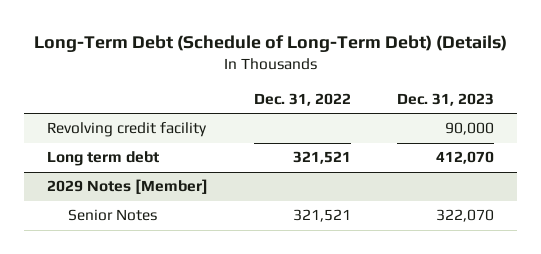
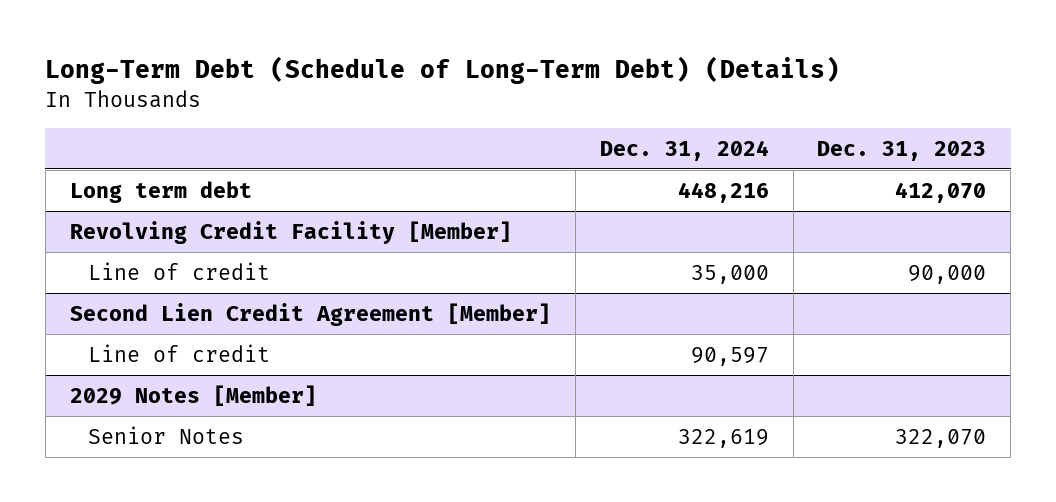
[254,92,352,106] Dec. 31, 2022 -> none
none -> [599,139,769,161] Dec. 31, 2024
[46,122,207,138] Revolving credit facility -> none
none -> [69,220,512,244] Revolving Credit Facility [Member]
none -> [87,261,270,280] Line of credit
none -> [69,302,551,326] Second Lien Credit Agreement [Member]
none -> [87,343,270,362] Line of credit

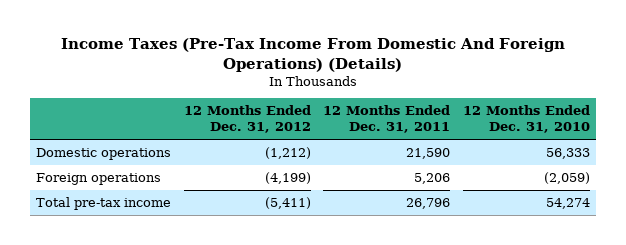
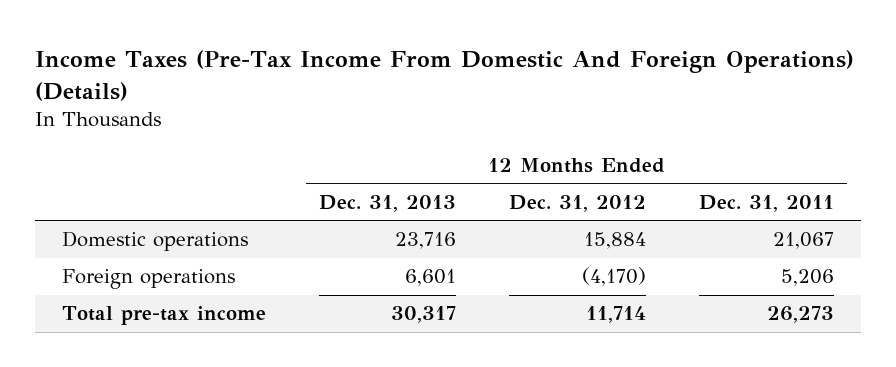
[463,105,591,134] 12 Months Ended Dec. 31, 2010 -> none
none -> [319,194,457,212] Dec. 31, 2013
[264,147,311,160] (1,212) -> [584,232,647,250] 15,884
[406,148,451,160] 21,590 -> [773,232,835,250] 21,067
[264,172,311,185] (4,199) -> [582,267,647,287] (4,170)
[264,197,311,210] (5,411) -> [586,306,647,324] 11,714
[406,198,451,210] 26,796 -> [767,306,835,324] 26,273

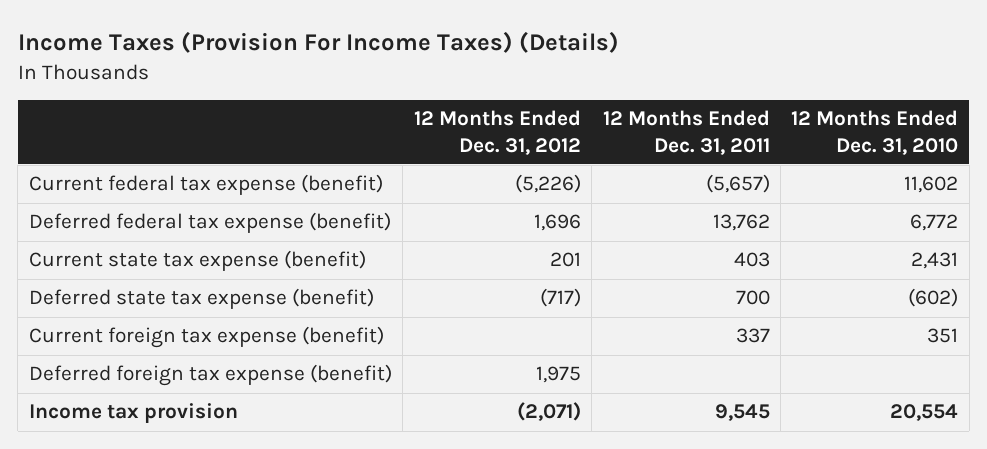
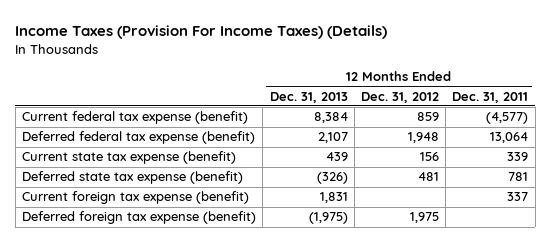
[791,109,959,155] 12 Months Ended Dec. 31, 2010 -> none
none -> [269,91,348,103] Dec. 31, 2013
[514,174,581,194] (5,226) -> [416,112,439,122] 859
[705,174,770,194] (5,657) -> [486,112,529,125] (4,577)
[533,214,581,232] 1,696 -> [407,132,439,144] 1,948
[712,214,770,232] 13,762 -> [490,132,529,144] 13,064
[549,252,581,268] 201 -> [419,152,439,162] 156
[733,252,770,268] 403 -> [507,152,529,162] 339
[539,288,581,308] (717) -> [417,172,439,182] 481
[735,290,770,306] 700 -> [508,172,529,182] 781
[28,403,238,424] Income tax provision -> none

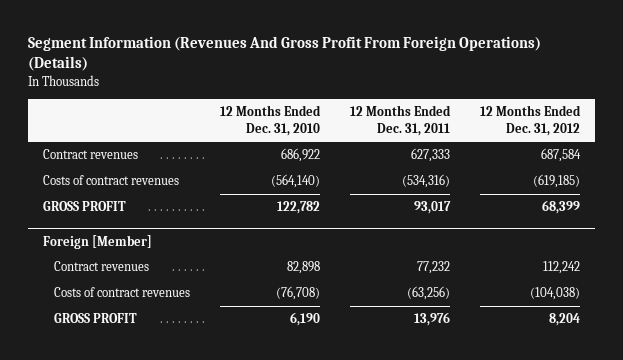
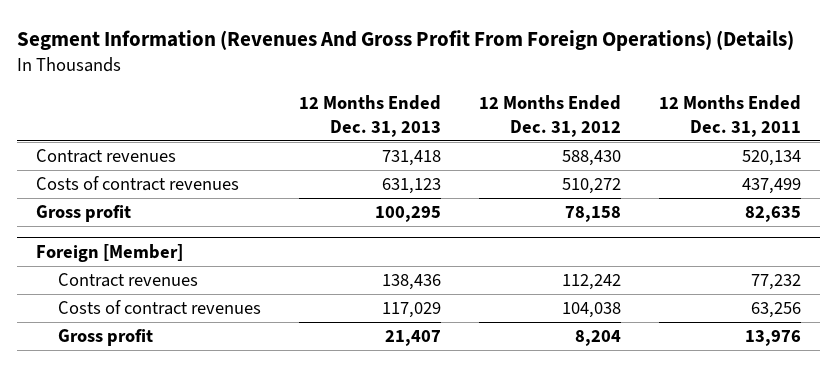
[220,105,322,136] 12 Months Ended Dec. 31, 2010 -> none
none -> [298,95,441,137] 12 Months Ended Dec. 31, 2013
[410,148,450,163] 627,333 -> [741,150,801,167] 520,134
[540,148,581,163] 687,584 -> [561,150,621,167] 588,430
[401,174,450,189] (534,316) -> [741,178,801,195] 437,499
[532,174,580,189] (619,185) -> [561,178,621,195] 510,272
[43,201,127,212] GROSS PROFIT -> [36,205,132,223] Gross profit
[413,201,451,215] 93,017 -> [744,206,801,223] 82,635
[541,200,580,215] 68,399 -> [564,206,621,223] 78,158
[406,286,450,301] (63,256) -> [750,302,801,319] 63,256
[529,287,580,301] (104,038) -> [561,302,621,319] 104,038
[54,313,138,324] GROSS PROFIT -> [57,329,153,347] Gross profit

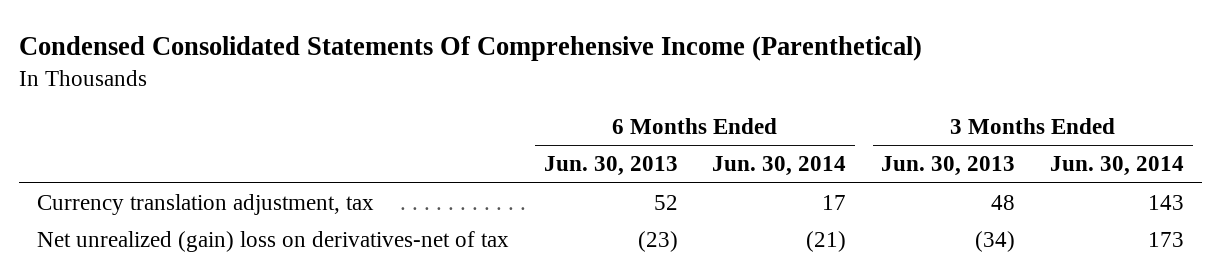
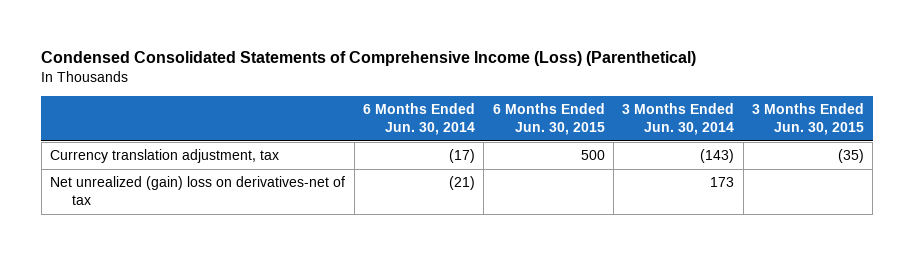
[19,35,923,61] Condensed Consolidated Statements Of Comprehensive Income (Parenthetical) -> [41,50,697,66] Condensed Consolidated Statements of Comprehensive Income (Loss) (Parenthetical)
[543,156,678,177] Jun. 30, 2013 -> none
[881,156,1016,177] Jun. 30, 2013 -> none
none -> [492,102,605,135] 6 Months Ended Jun. 30, 2015
none -> [752,102,865,135] 3 Months Ended Jun. 30, 2015
[822,194,847,210] 17 -> [448,149,475,164] (17)
[1148,194,1185,210] 143 -> [700,149,735,164] (143)

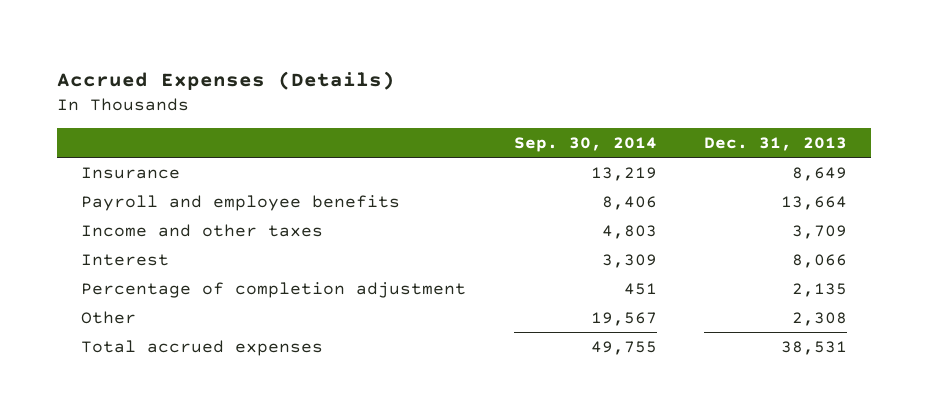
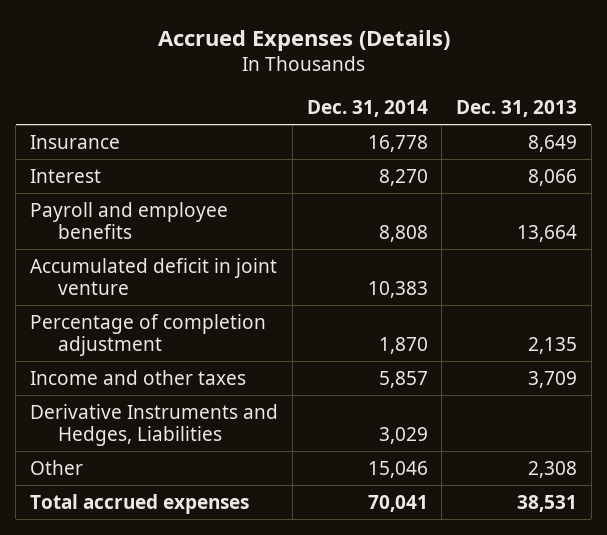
[513,137,657,153] Sep. 30, 2014 -> none
none -> [306,100,428,118] Dec. 31, 2014
[81,194,401,211] Payroll and employee benefits -> [30,201,229,239] Payroll and employee benefits
none -> [30,257,278,295] Accumulated deficit in joint venture
[81,223,324,237] Income and other taxes -> [30,369,247,385] Income and other taxes
none -> [30,403,279,446] Derivative Instruments and Hedges, Liabilities

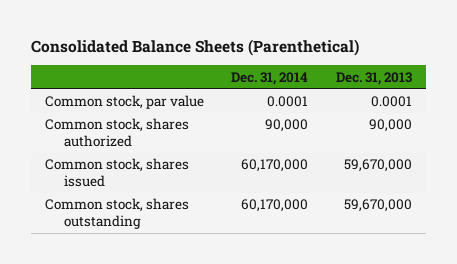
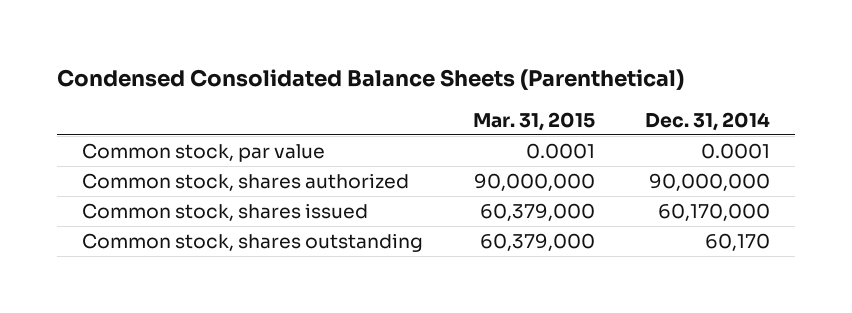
[30,38,359,56] Consolidated Balance Sheets (Parenthetical) -> [56,69,684,91] Condensed Consolidated Balance Sheets (Parenthetical)
[335,71,412,85] Dec. 31, 2013 -> none
none -> [472,111,595,131] Mar. 31, 2015
[265,119,309,133] 90,000 -> [648,172,770,191] 90,000,000
[241,199,309,213] 60,170,000 -> [704,232,770,251] 60,170

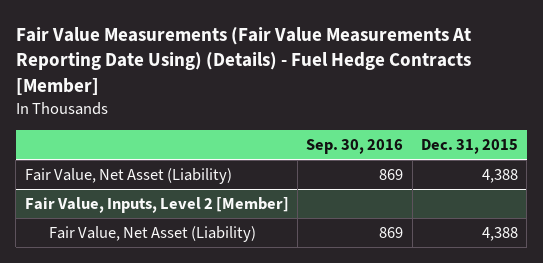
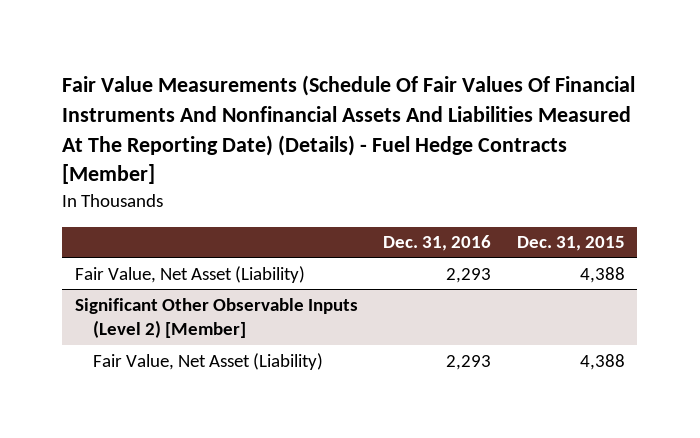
[15,27,471,95] Fair Value Measurements (Fair Value Measurements At Reporting Date Using) (Details) - Fuel Hedge Contracts [Member] -> [62,74,636,185] Fair Value Measurements (Schedule Of Fair Values Of Financial Instruments And Nonfinancial Assets And Liabilities Measured At The Reporting Date) (Details) - Fuel Hedge Contracts [Member]
[306,139,404,155] Sep. 30, 2016 -> none
none -> [383,235,492,252] Dec. 31, 2016
[24,196,289,213] Fair Value, Inputs, Level 2 [Member] -> [74,297,358,339] Significant Other Observable Inputs (Level 2) [Member]

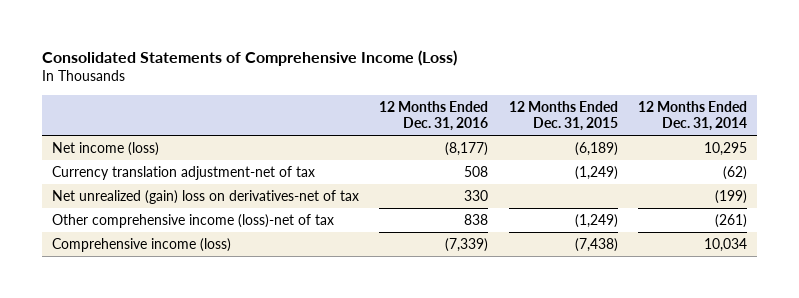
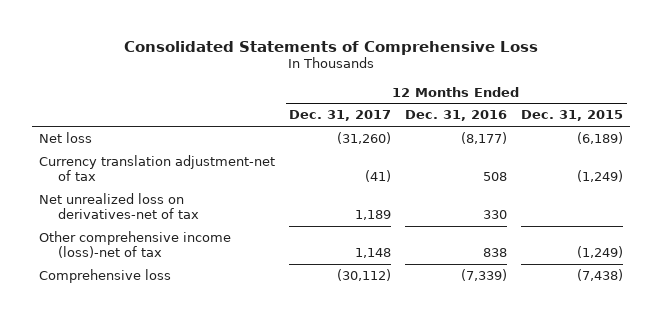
[41,49,457,66] Consolidated Statements of Comprehensive Income (Loss) -> [124,40,539,55] Consolidated Statements of Comprehensive Loss
[638,100,748,132] 12 Months Ended Dec. 31, 2014 -> none
none -> [289,110,392,122] Dec. 31, 2017
[51,141,159,156] Net income (loss) -> [39,131,93,143] Net loss
[51,189,359,204] Net unrealized (gain) loss on derivatives-net of tax -> [39,192,199,220] Net unrealized loss on derivatives-net of tax
[51,237,231,252] Comprehensive income (loss) -> [39,268,172,283] Comprehensive loss

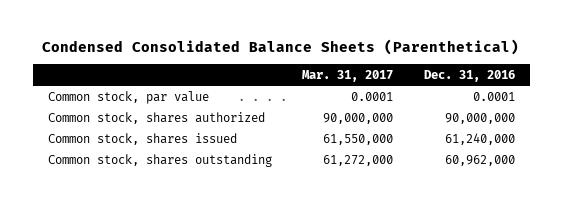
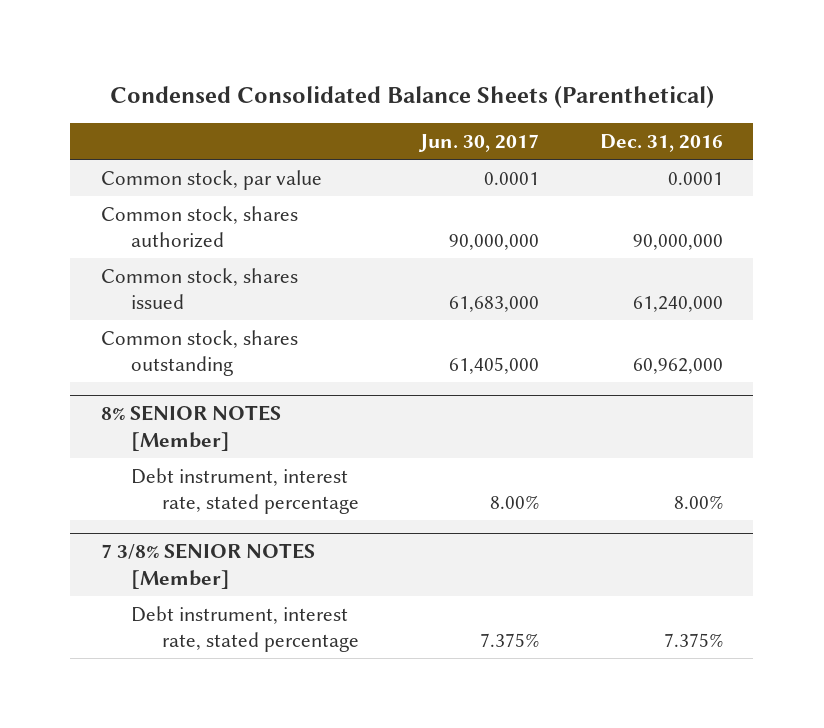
[302,69,394,82] Mar. 31, 2017 -> none
none -> [418,134,540,153] Jun. 30, 2017
none -> [100,404,281,451] 8% SENIOR NOTES [Member]
none -> [131,467,360,515] Debt instrument, interest rate, stated percentage
none -> [100,542,315,589] 7 3/8% SENIOR NOTES [Member]
none -> [131,605,360,653] Debt instrument, interest rate, stated percentage

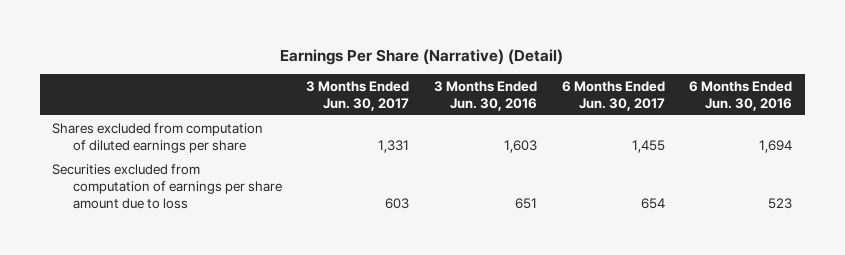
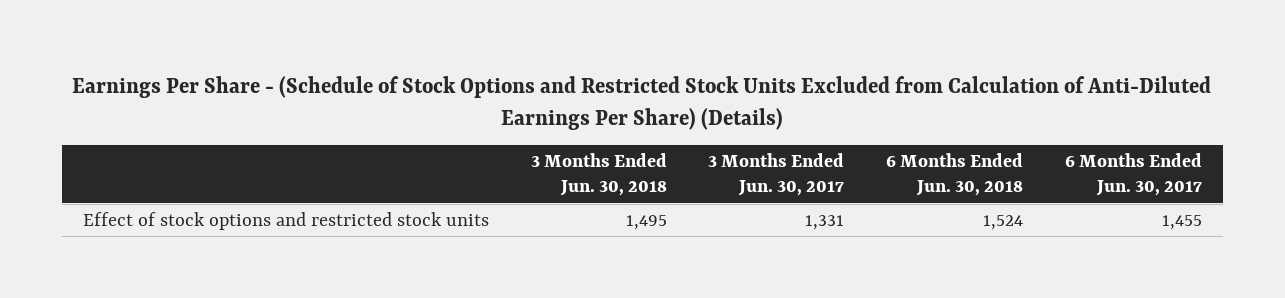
[280,48,564,65] Earnings Per Share (Narrative) (Detail) -> [72,76,1212,130] Earnings Per Share - (Schedule of Stock Options and Restricted Stock Units Excluded from Calculation of Anti-Diluted Earnings Per Share) (Details)
[434,80,538,111] 3 Months Ended Jun. 30, 2016 -> none
[689,80,793,111] 6 Months Ended Jun. 30, 2016 -> none
none -> [530,153,667,197] 3 Months Ended Jun. 30, 2018
none -> [885,153,1023,197] 6 Months Ended Jun. 30, 2018
[52,163,282,209] Securities excluded from computation of earnings per share amount due to loss -> none
[52,122,264,153] Shares excluded from computation of diluted earnings per share -> [82,212,489,231] Effect of stock options and restricted stock units

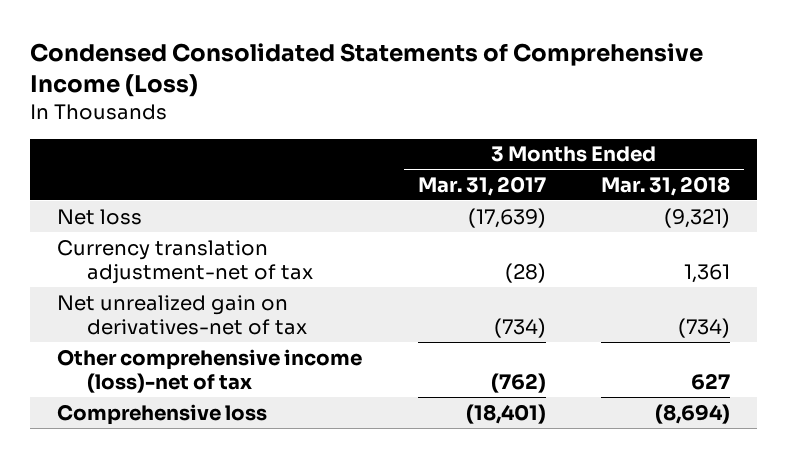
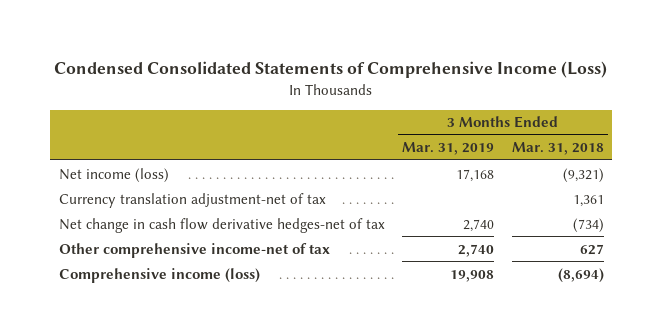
[417,175,546,196] Mar. 31, 2017 -> none
none -> [402,142,495,156] Mar. 31, 2019
[57,208,143,225] Net loss -> [58,167,169,183] Net income (loss)
[57,294,308,335] Net unrealized gain on derivatives-net of tax -> [58,217,385,233] Net change in cash flow derivative hedges-net of tax
[57,348,363,393] Other comprehensive income (loss)-net of tax -> [58,242,330,258] Other comprehensive income-net of tax
[57,403,268,425] Comprehensive loss -> [58,267,260,283] Comprehensive income (loss)

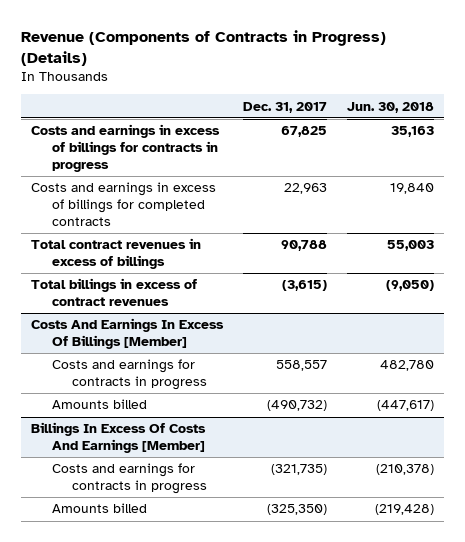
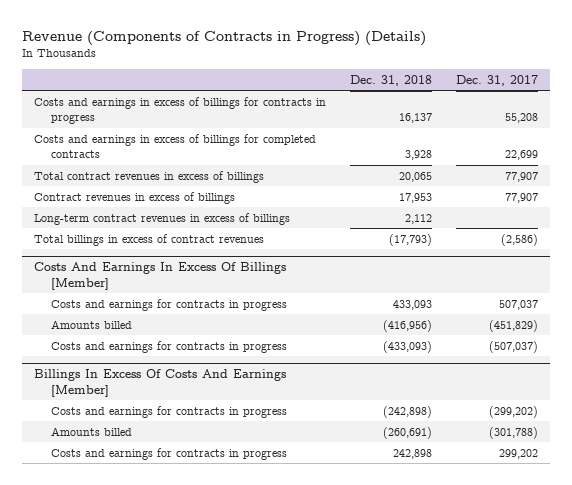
[347,101,435,113] Jun. 30, 2018 -> none
none -> [349,74,432,86] Dec. 31, 2018
[281,126,328,138] 67,825 -> [504,113,538,124] 55,208
[284,183,328,195] 22,963 -> [504,150,538,161] 22,699
[281,240,328,252] 90,788 -> [504,171,538,182] 77,907
none -> [34,191,236,204] Contract revenues in excess of billings
none -> [34,212,291,225] Long-term contract revenues in excess of billings
[282,280,328,292] (3,615) -> [500,233,538,246] (2,586)
[276,360,328,372] 558,557 -> [498,299,538,310] 507,037
[267,400,328,412] (490,732) -> [488,319,538,332] (451,829)
none -> [50,340,287,353] Costs and earnings for contracts in progress
[271,464,328,476] (321,735) -> [488,405,538,418] (299,202)
[267,504,328,516] (325,350) -> [488,426,538,439] (301,788)
none -> [50,447,287,460] Costs and earnings for contracts in progress

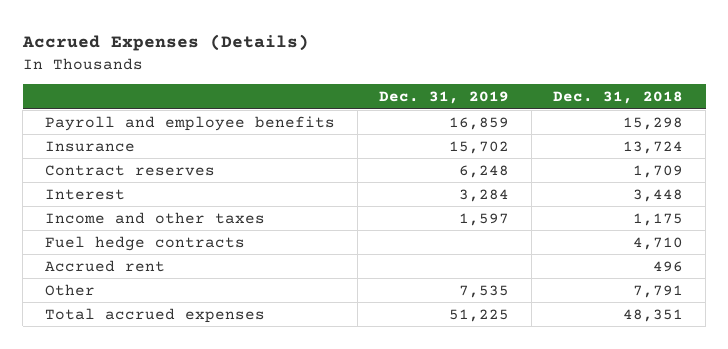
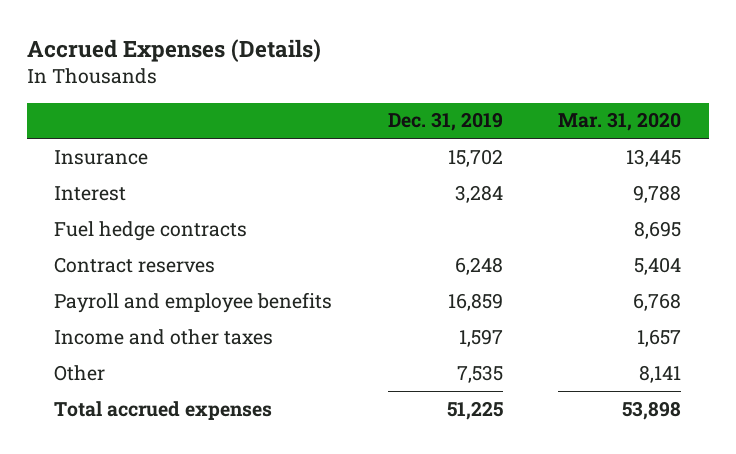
[553,91,684,105] Dec. 31, 2018 -> none
none -> [558,112,682,132] Mar. 31, 2020
[44,259,165,272] Accrued rent -> none
[44,164,215,176] Contract reserves -> [54,256,216,273] Contract reserves
[44,115,335,131] Payroll and employee benefits -> [54,291,333,313] Payroll and employee benefits
[44,211,265,224] Income and other taxes -> [54,328,274,345] Income and other taxes

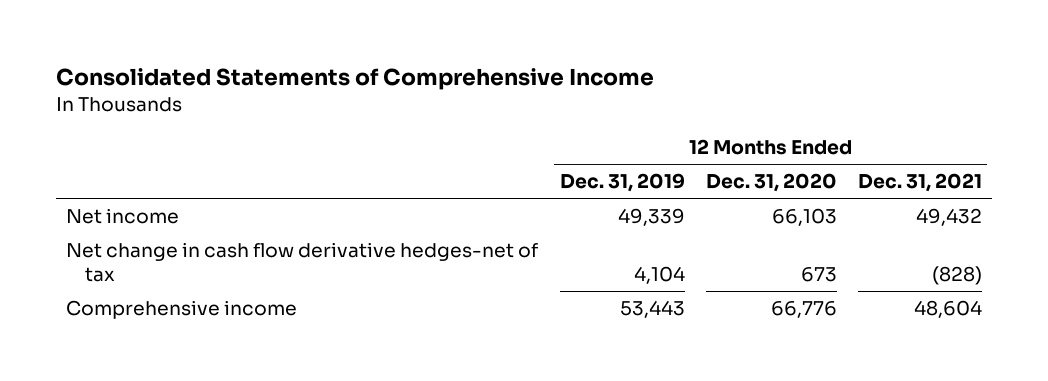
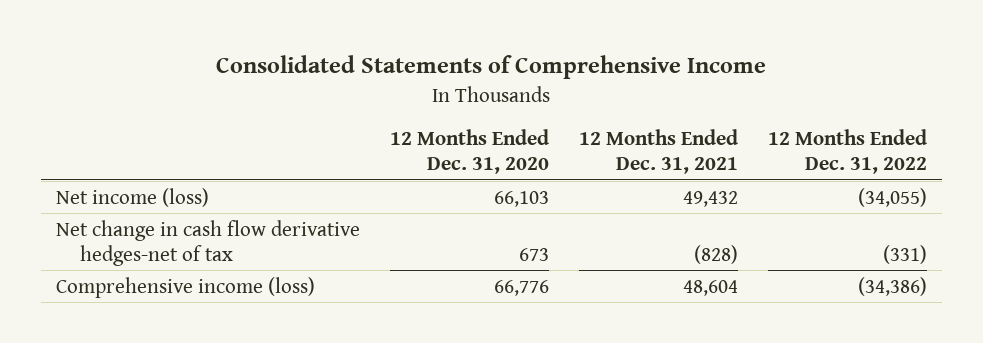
[559,173,685,193] Dec. 31, 2019 -> none
none -> [768,129,928,175] 12 Months Ended Dec. 31, 2022
[66,208,180,225] Net income -> [55,187,209,207] Net income (loss)
[66,300,298,320] Comprehensive income -> [55,276,315,298] Comprehensive income (loss)

